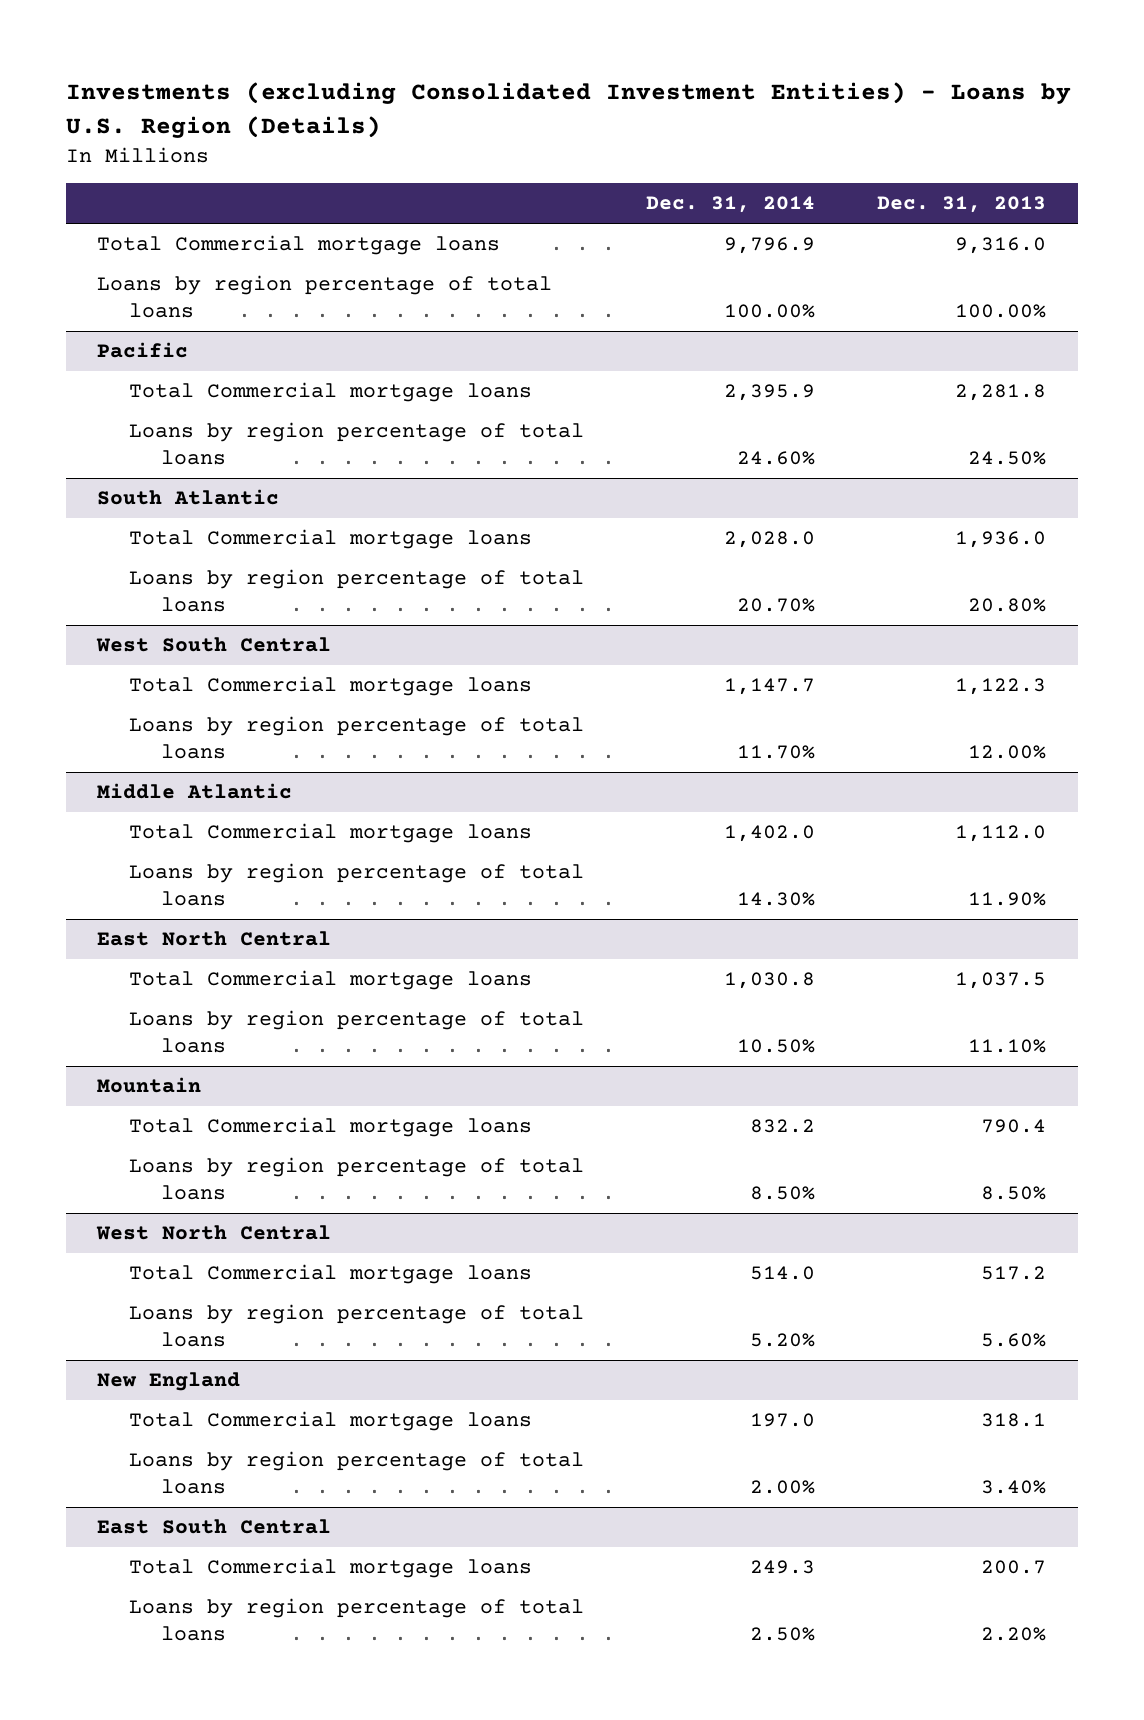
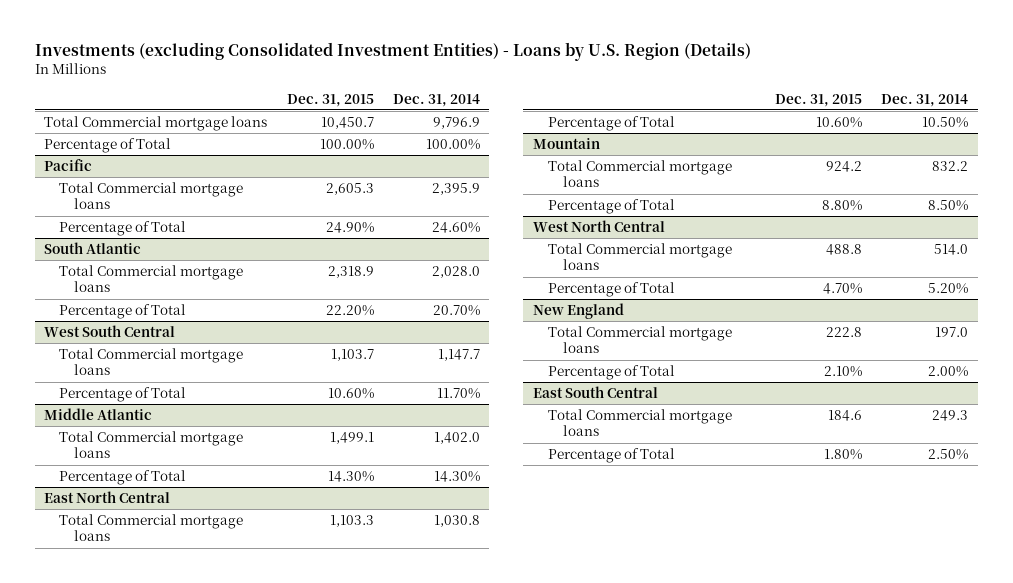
[877,196,1047,214] Dec. 31, 2013 -> none
none -> [286,93,374,107] Dec. 31, 2015
[97,275,553,319] Loans by region percentage of total loans -> [44,138,172,154] Percentage of Total
[129,422,585,466] Loans by region percentage of total loans -> [59,221,187,237] Percentage of Total
[129,569,585,613] Loans by region percentage of total loans -> [59,304,187,320] Percentage of Total
[129,716,585,760] Loans by region percentage of total loans -> [59,387,187,403] Percentage of Total
[129,863,585,907] Loans by region percentage of total loans -> [59,470,187,486] Percentage of Total
[129,1010,585,1054] Loans by region percentage of total loans -> [547,116,675,132] Percentage of Total
[129,1157,585,1201] Loans by region percentage of total loans -> [547,199,675,215] Percentage of Total
[129,1304,585,1348] Loans by region percentage of total loans -> [547,282,675,298] Percentage of Total
[129,1451,585,1495] Loans by region percentage of total loans -> [547,365,675,381] Percentage of Total
[129,1598,585,1642] Loans by region percentage of total loans -> [547,448,675,464] Percentage of Total

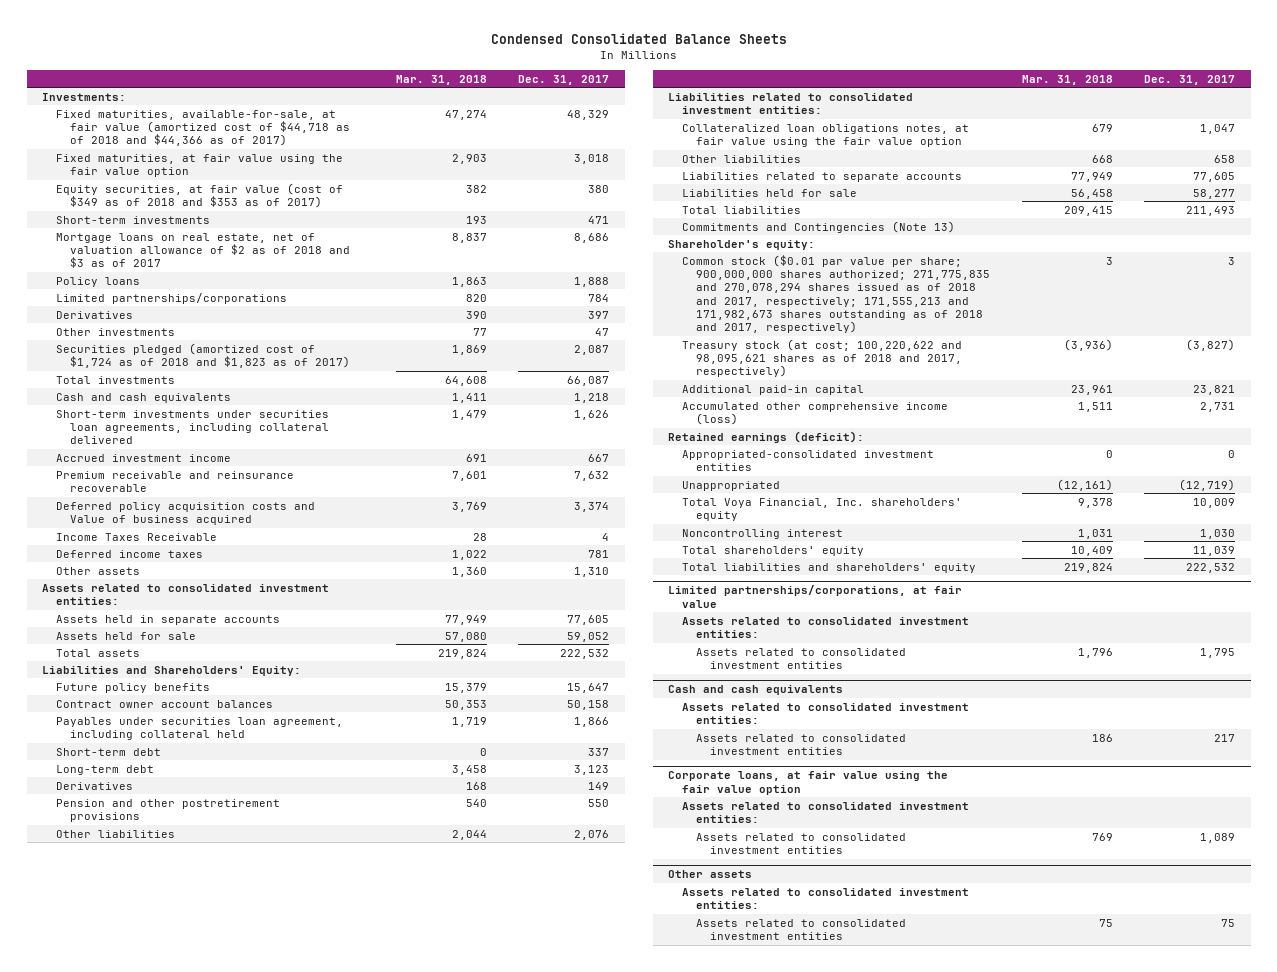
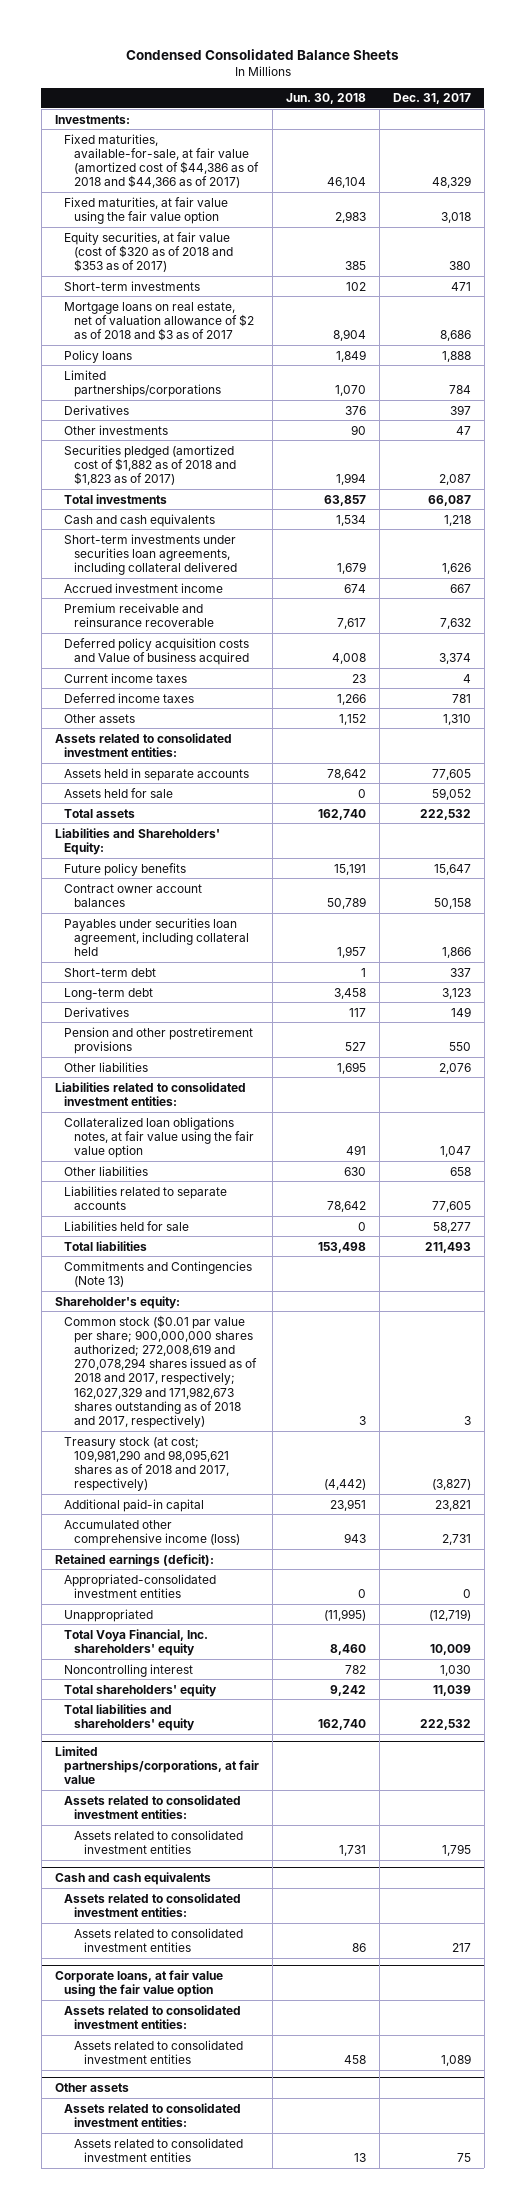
[395,74,487,85] Mar. 31, 2018 -> none
none -> [286,93,367,105] Jun. 30, 2018
[56,109,351,147] Fixed maturities, available-for-sale, at fair value (amortized cost of $44,718 as of 2018 and $44,366 as of 2017) -> [64,133,259,189] Fixed maturities, available-for-sale, at fair value (amortized cost of $44,386 as of 2018 and $44,366 as of 2017)
[56,182,344,209] Equity securities, at fair value (cost of $349 as of 2018 and $353 as of 2017) -> [64,231,233,272] Equity securities, at fair value (cost of $320 as of 2018 and $353 as of 2017)
[56,342,351,369] Securities pledged (amortized cost of $1,724 as of 2018 and $1,823 as of 2017) -> [64,444,236,485] Securities pledged (amortized cost of $1,882 as of 2018 and $1,823 as of 2017)
[56,532,218,541] Income Taxes Receivable -> [64,672,188,683] Current income taxes
[682,254,991,334] Common stock ($0.01 par value per share; 900,000,000 shares authorized; 271,775,835 and 270,078,294 shares issued as of 2018 and 2017, respectively; 171,555,213 and 171,982,673 shares outstanding as of 2018 and 2017, respectively) -> [64,1314,257,1428] Common stock ($0.01 par value per share; 900,000,000 shares authorized; 272,008,619 and 270,078,294 shares issued as of 2018 and 2017, respectively; 162,027,329 and 171,982,673 shares outstanding as of 2018 and 2017, respectively)
[682,338,963,378] Treasury stock (at cost; 100,220,622 and 98,095,621 shares as of 2018 and 2017, respectively) -> [64,1436,229,1492] Treasury stock (at cost; 109,981,290 and 98,095,621 shares as of 2018 and 2017, respectively)

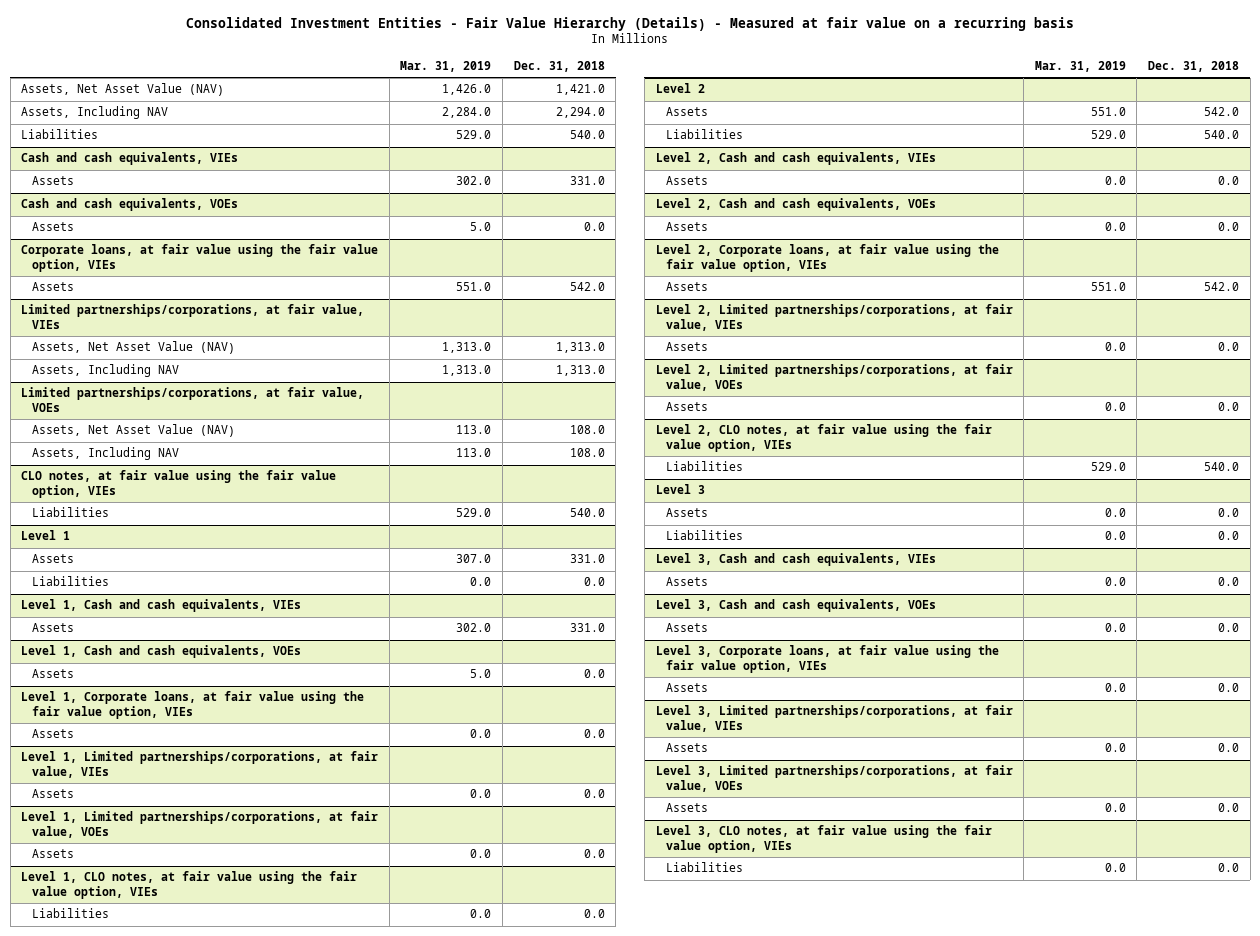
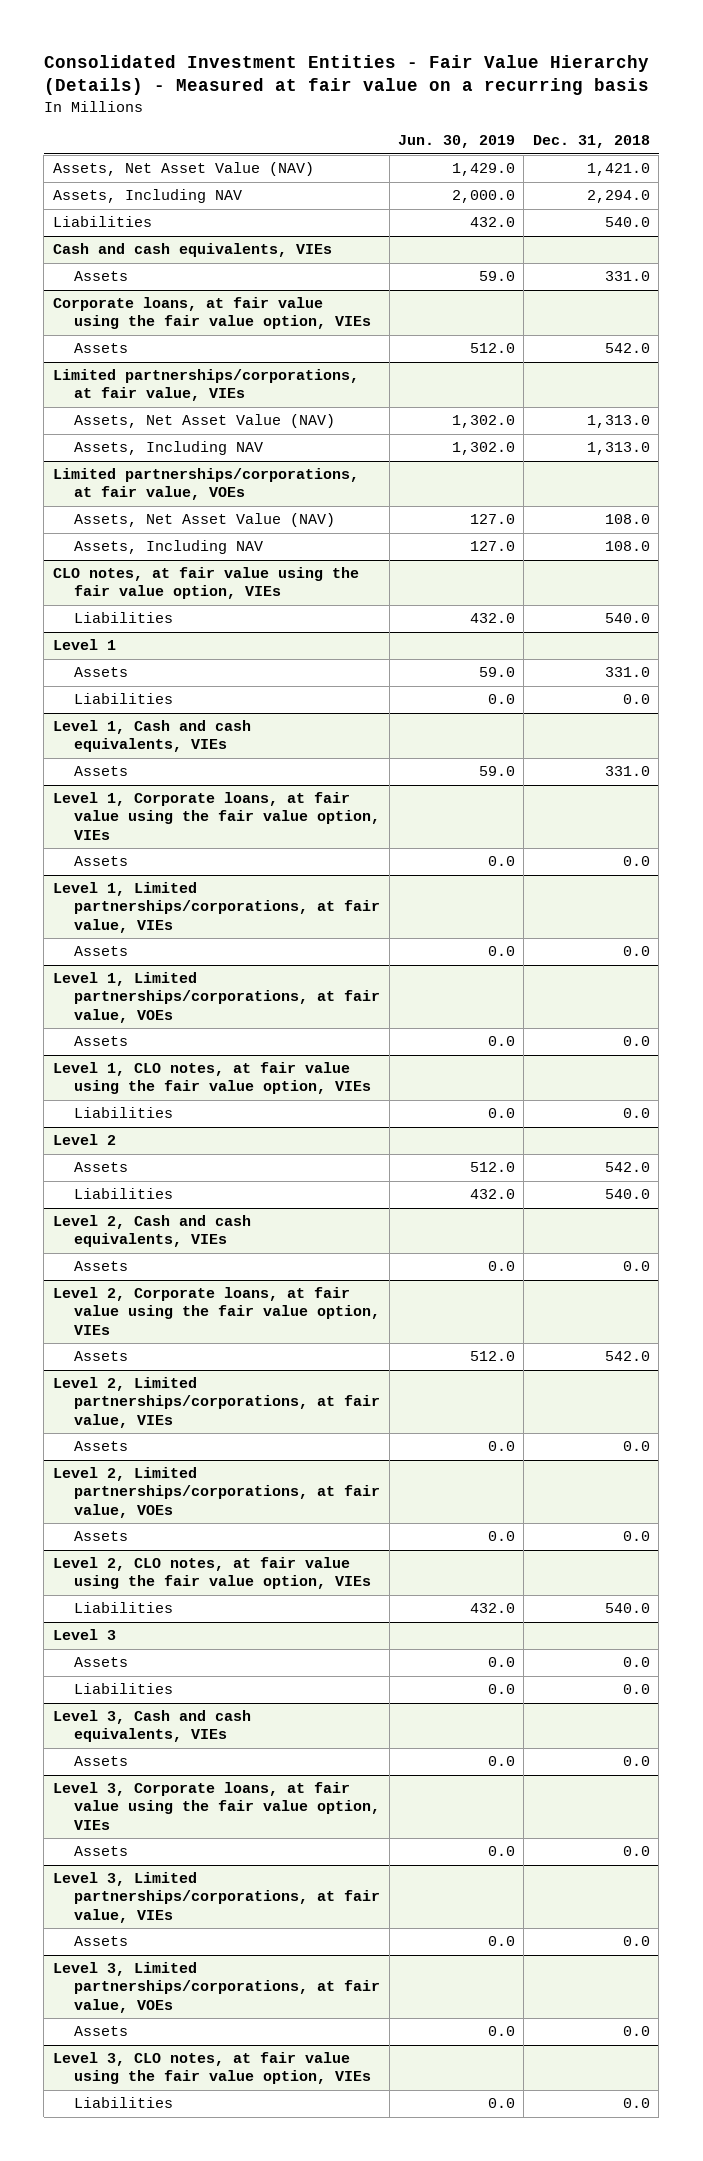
[400,61,492,73] Mar. 31, 2019 -> none
none -> [398,135,516,149] Jun. 30, 2019
[21,198,239,212] Cash and cash equivalents, VOEs -> none
[32,222,75,232] Assets -> none
[21,645,302,659] Level 1, Cash and cash equivalents, VOEs -> none
[32,669,75,679] Assets -> none
[655,198,936,212] Level 2, Cash and cash equivalents, VOEs -> none
[666,222,709,232] Assets -> none
[655,599,936,613] Level 3, Cash and cash equivalents, VOEs -> none
[666,623,709,633] Assets -> none

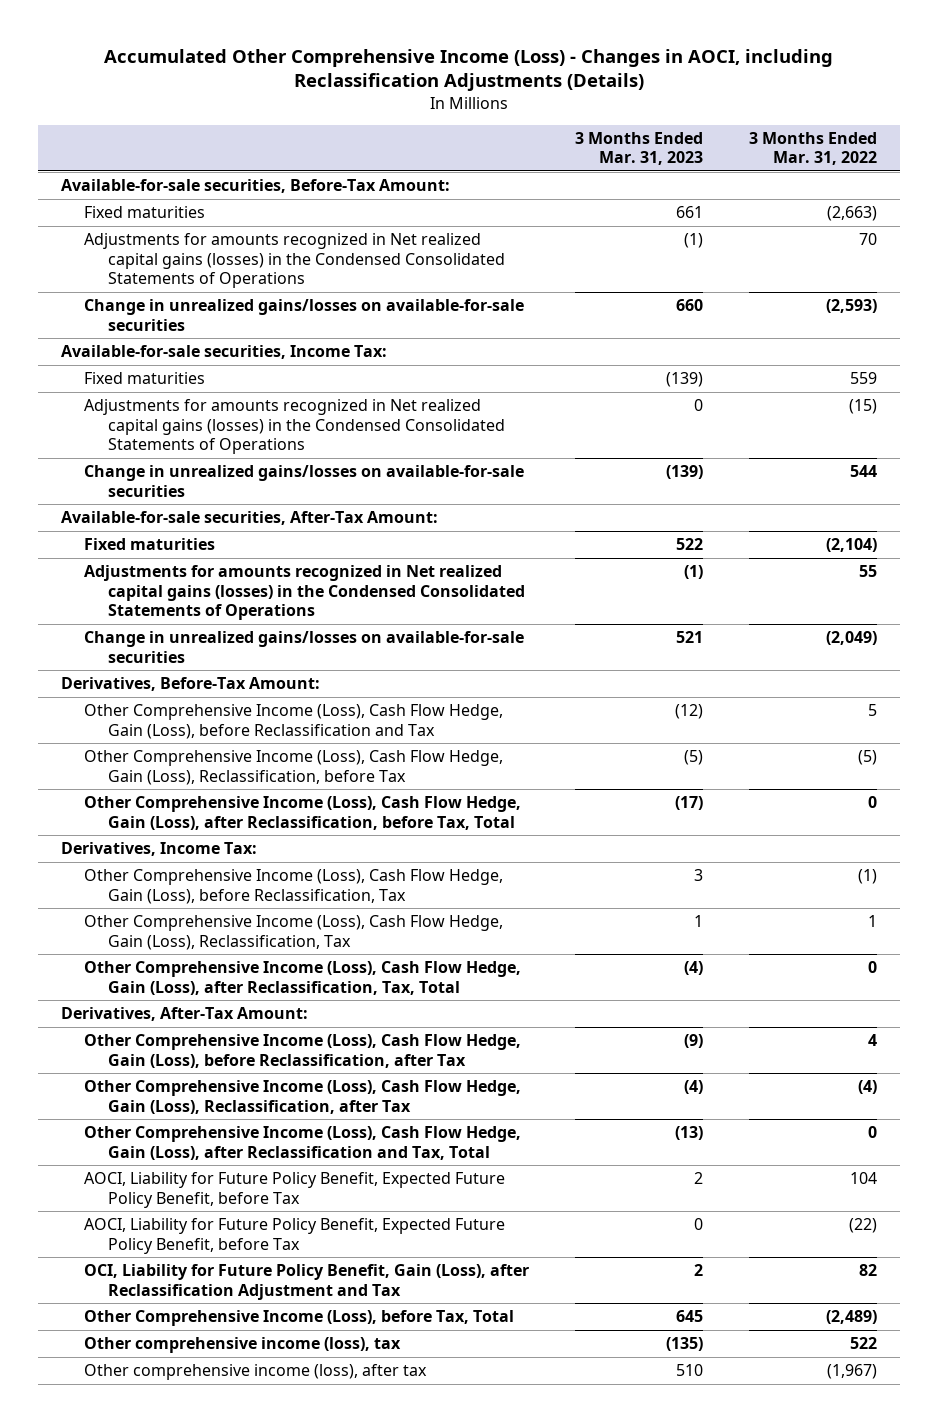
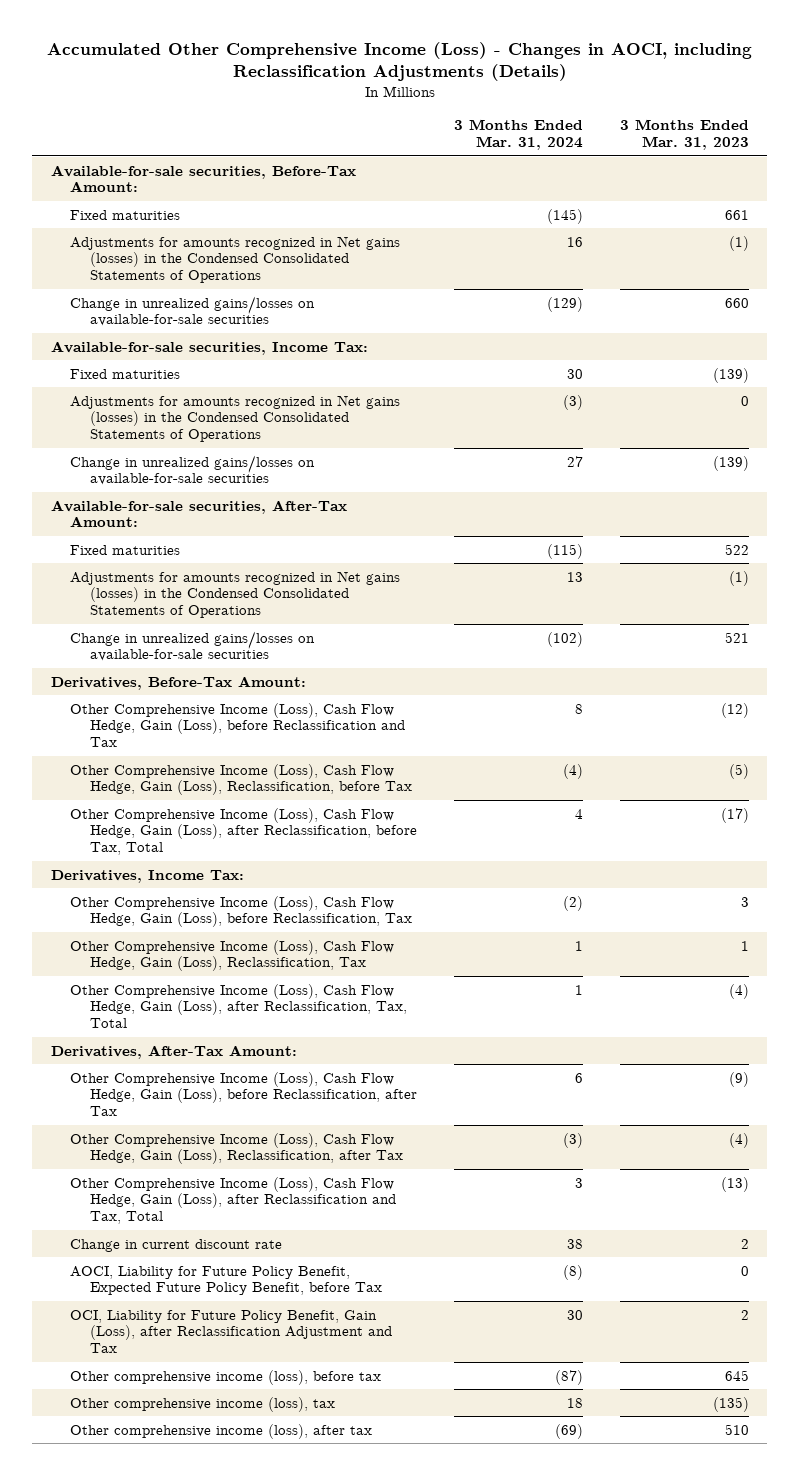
[749,131,878,166] 3 Months Ended Mar. 31, 2022 -> none
none -> [453,119,583,151] 3 Months Ended Mar. 31, 2024
[84,233,505,289] Adjustments for amounts recognized in Net realized capital gains (losses) in the Condensed Consolidated Statements of Operations -> [70,235,401,284] Adjustments for amounts recognized in Net gains (losses) in the Condensed Consolidated Statements of Operations
[84,399,505,455] Adjustments for amounts recognized in Net realized capital gains (losses) in the Condensed Consolidated Statements of Operations -> [70,394,401,443] Adjustments for amounts recognized in Net gains (losses) in the Condensed Consolidated Statements of Operations
[84,565,525,621] Adjustments for amounts recognized in Net realized capital gains (losses) in the Condensed Consolidated Statements of Operations -> [70,570,401,619] Adjustments for amounts recognized in Net gains (losses) in the Condensed Consolidated Statements of Operations
[84,1172,506,1208] AOCI, Liability for Future Policy Benefit, Expected Future Policy Benefit, before Tax -> [70,1238,283,1252] Change in current discount rate
[84,1310,515,1327] Other Comprehensive Income (Loss), before Tax, Total -> [70,1369,382,1385] Other comprehensive income (loss), before tax

